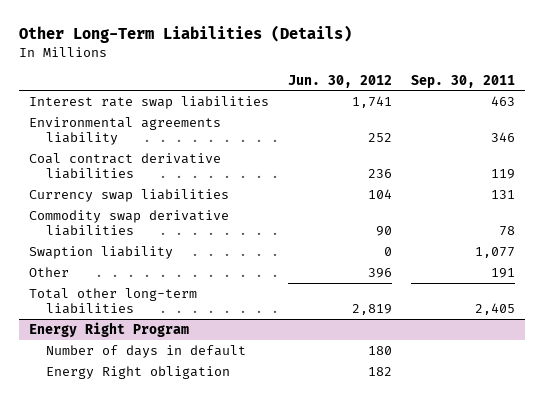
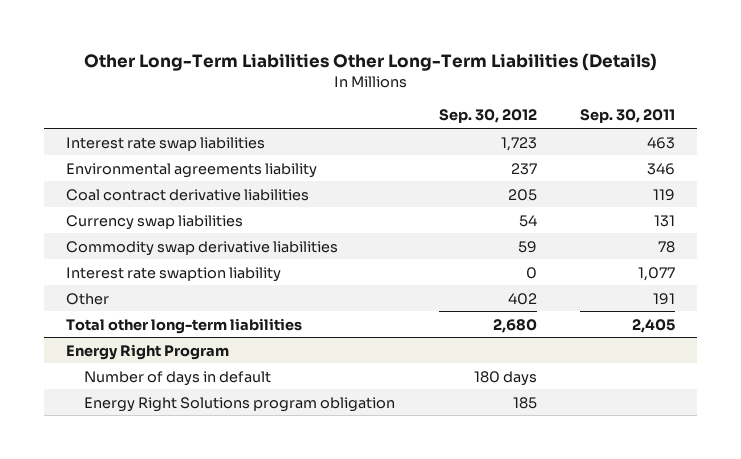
[19,25,353,44] Other Long-Term Liabilities (Details) -> [83,53,657,72] Other Long-Term Liabilities Other Long-Term Liabilities (Details)
[288,74,393,88] Jun. 30, 2012 -> none
none -> [438,109,537,124] Sep. 30, 2012
[29,245,174,259] Swaption liability -> [66,266,282,282] Interest rate swaption liability
[45,365,230,379] Energy Right obligation -> [83,396,395,412] Energy Right Solutions program obligation

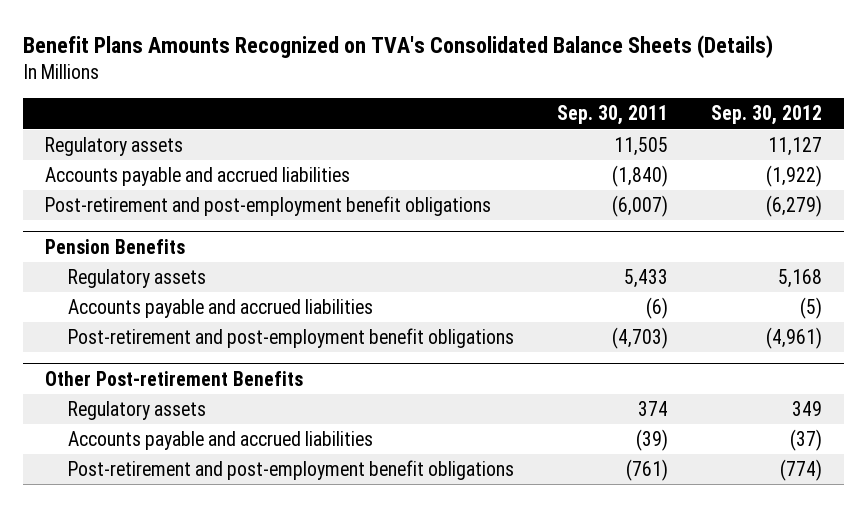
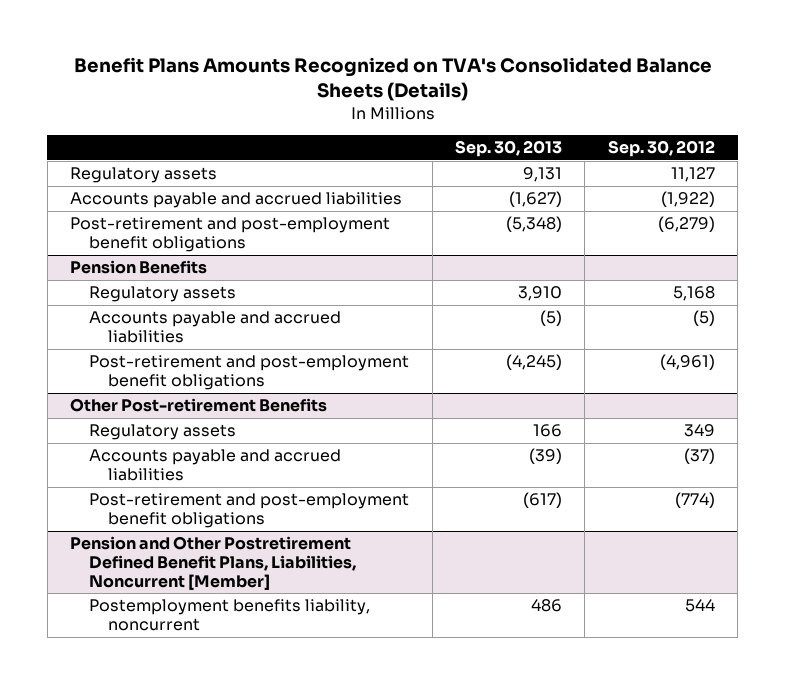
[557,105,669,126] Sep. 30, 2011 -> none
none -> [454,139,562,157] Sep. 30, 2013
none -> [70,536,357,590] Pension and Other Postretirement Defined Benefit Plans, Liabilities, Noncurrent [Member]
none -> [89,599,371,632] Postemployment benefits liability, noncurrent

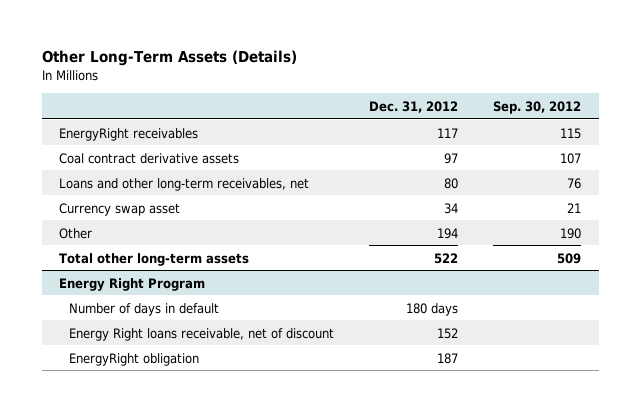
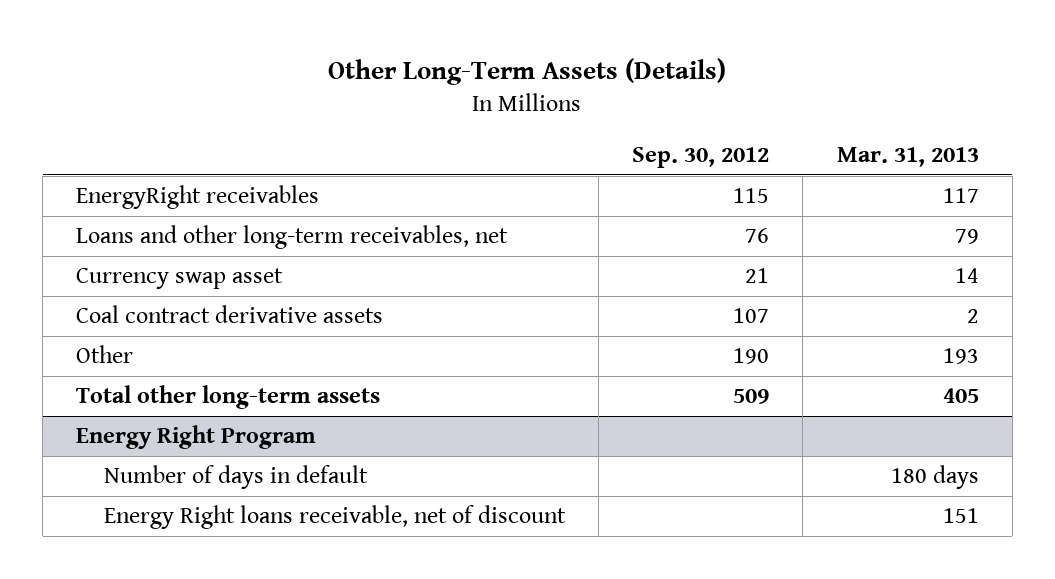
[369,100,459,113] Dec. 31, 2012 -> none
none -> [836,147,979,168] Mar. 31, 2013
[59,152,240,164] Coal contract derivative assets -> [76,305,384,324] Coal contract derivative assets
[68,352,199,366] EnergyRight obligation -> none

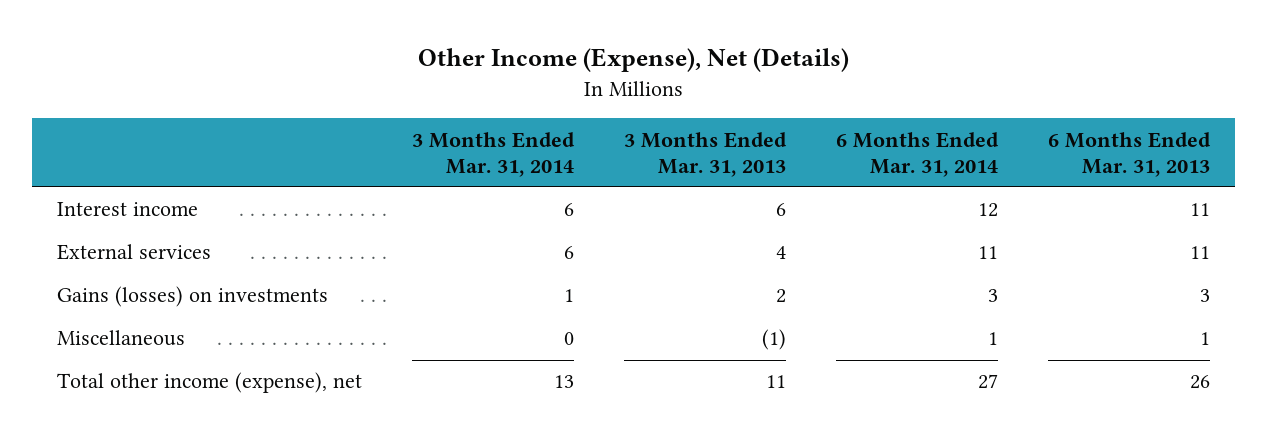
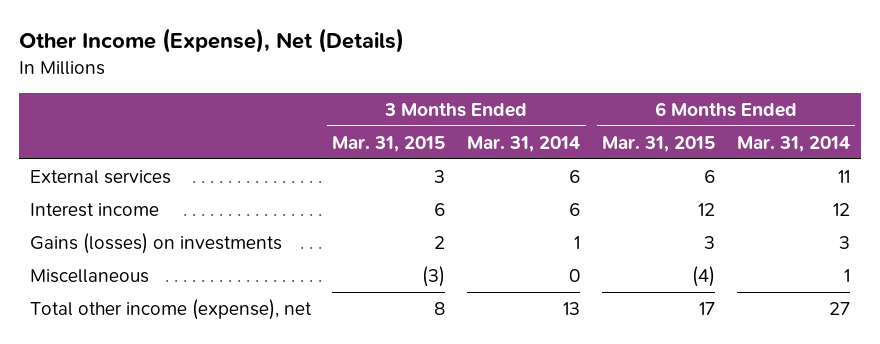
[624,131,788,177] 3 Months Ended Mar. 31, 2013 -> none
[1047,131,1211,177] 6 Months Ended Mar. 31, 2013 -> none
none -> [332,135,446,152] Mar. 31, 2015
none -> [602,135,716,152] Mar. 31, 2015
[57,202,199,217] Interest income -> [29,203,159,218] Interest income

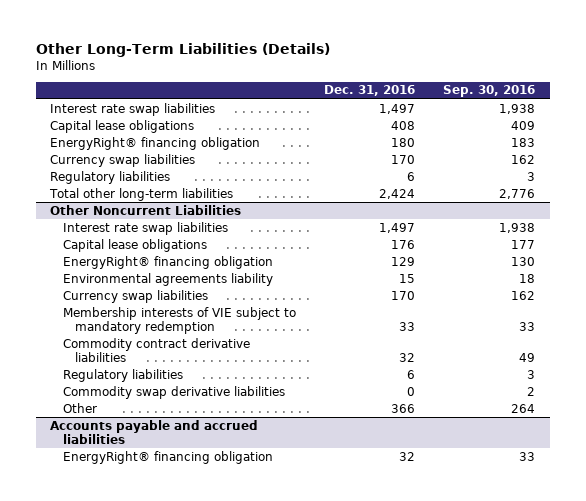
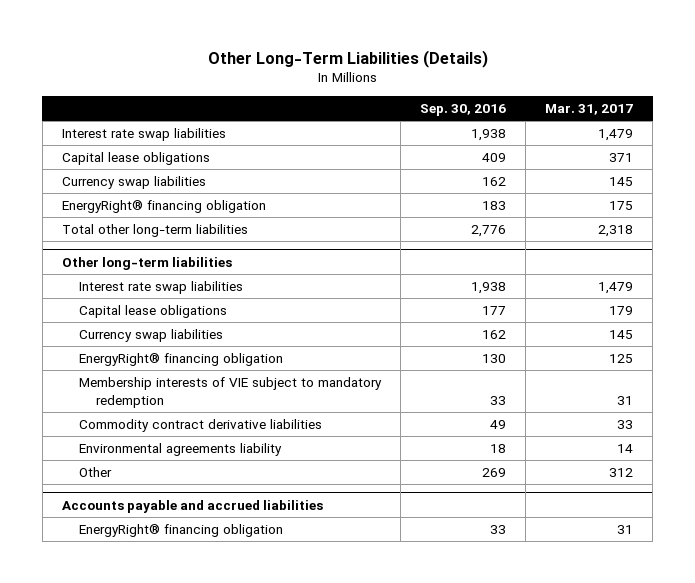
[324,85,416,97] Dec. 31, 2016 -> none
none -> [545,104,634,116] Mar. 31, 2017
[50,170,171,184] Regulatory liabilities -> none
[50,136,261,150] EnergyRight® financing obligation -> [62,200,267,214] EnergyRight® financing obligation
[50,204,242,215] Other Noncurrent Liabilities -> [62,256,233,270] Other long-term liabilities
[62,255,273,269] EnergyRight® financing obligation -> none
[62,272,273,286] Environmental agreements liability -> none
none -> [78,353,283,367] EnergyRight® financing obligation
[62,368,183,382] Regulatory liabilities -> none
[62,385,285,399] Commodity swap derivative liabilities -> none
none -> [78,443,282,457] Environmental agreements liability
[511,403,536,413] 264 -> [482,468,507,478] 269

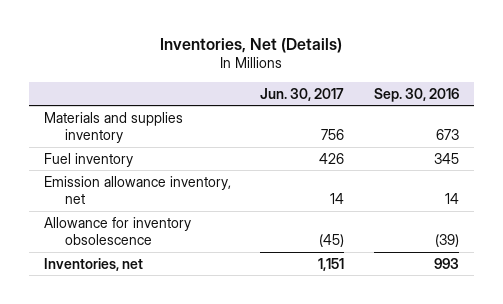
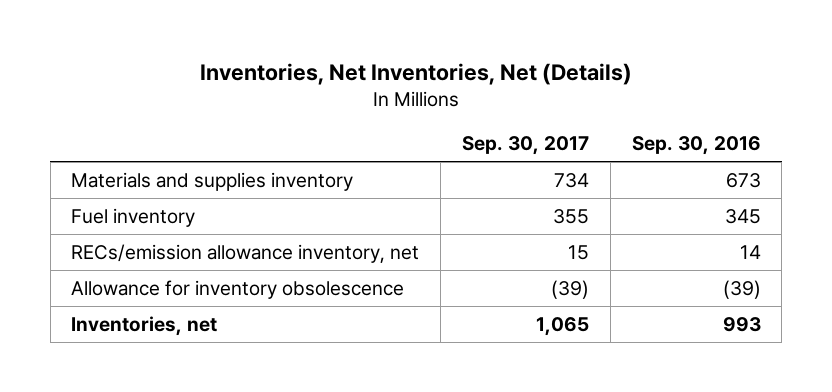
[160,37,343,53] Inventories, Net (Details) -> [199,63,632,86] Inventories, Net Inventories, Net (Details)
[260,87,345,101] Jun. 30, 2017 -> none
none -> [461,136,589,156] Sep. 30, 2017
[43,175,231,205] Emission allowance inventory, net -> [71,243,420,263] RECs/emission allowance inventory, net

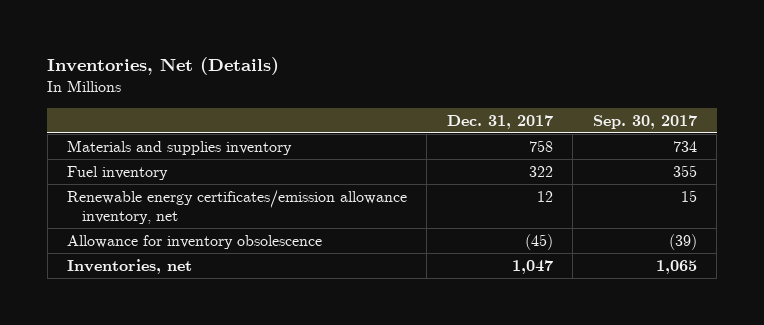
[199,63,632,86] Inventories, Net Inventories, Net (Details) -> [47,57,280,76] Inventories, Net (Details)
[631,136,761,156] Sep. 30, 2016 -> none
none -> [446,114,553,129] Dec. 31, 2017
[71,243,420,263] RECs/emission allowance inventory, net -> [67,189,408,224] Renewable energy certificates/emission allowance inventory, net

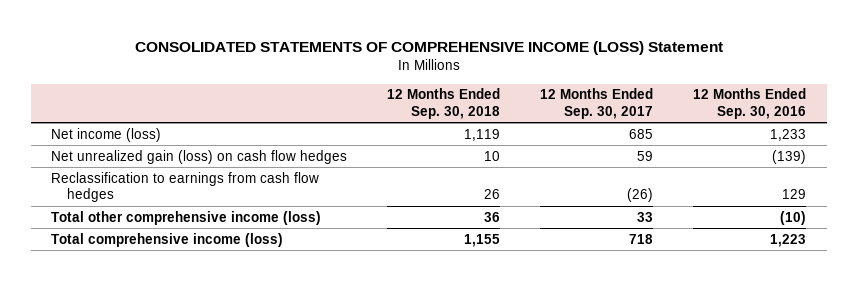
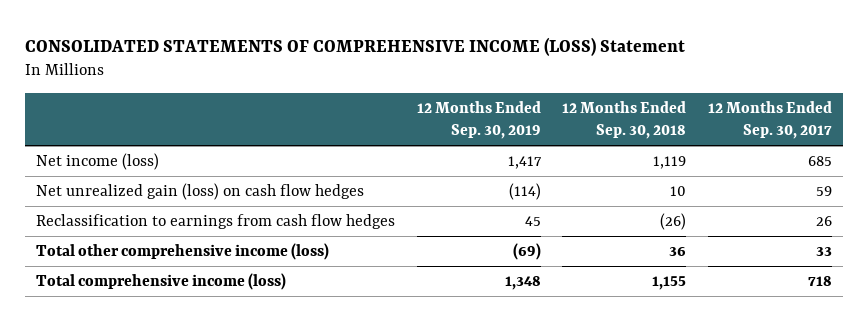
[693,88,807,120] 12 Months Ended Sep. 30, 2016 -> none
none -> [416,101,541,140] 12 Months Ended Sep. 30, 2019
[483,189,500,200] 26 -> [660,213,687,231] (26)
[627,188,654,203] (26) -> [816,216,833,227] 26

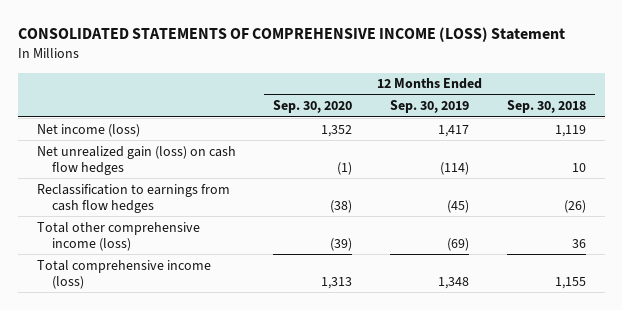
[708,101,833,140] 12 Months Ended Sep. 30, 2017 -> none
none -> [273,100,353,114] Sep. 30, 2020
[524,216,541,227] 45 -> [447,199,470,213] (45)

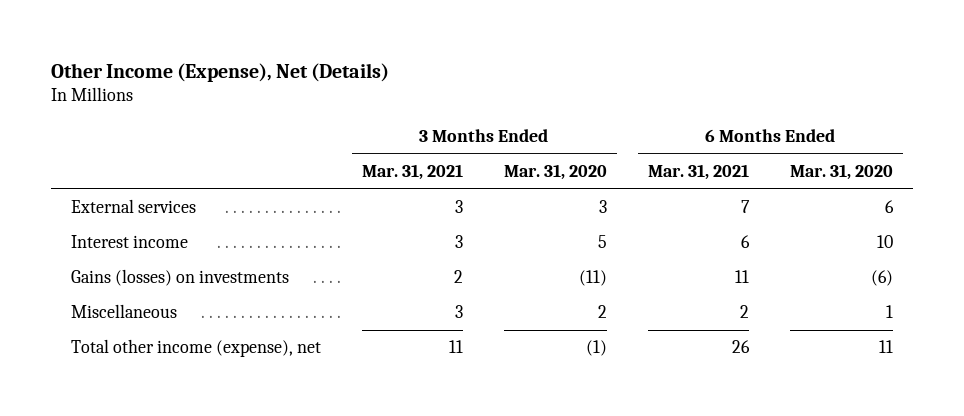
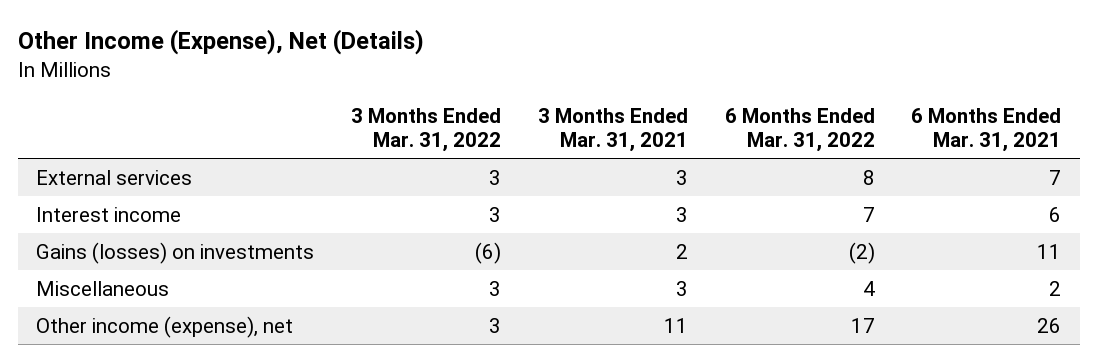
[503,164,607,181] Mar. 31, 2020 -> none
[789,164,893,181] Mar. 31, 2020 -> none
none -> [350,107,501,153] 3 Months Ended Mar. 31, 2022
none -> [724,107,875,153] 6 Months Ended Mar. 31, 2022
[70,339,321,358] Total other income (expense), net -> [36,315,294,338] Other income (expense), net

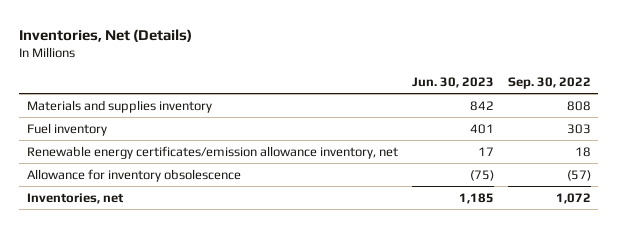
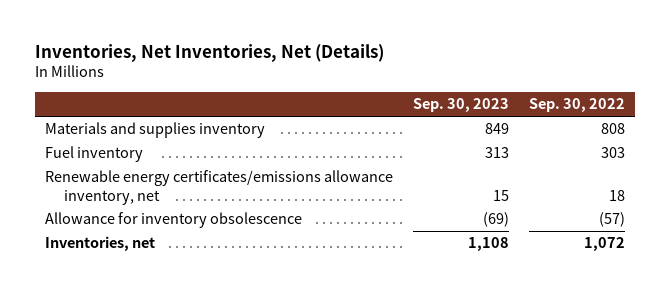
[19,28,193,42] Inventories, Net (Details) -> [34,43,384,62] Inventories, Net Inventories, Net (Details)
[411,76,494,88] Jun. 30, 2023 -> none
none -> [412,98,509,113] Sep. 30, 2023
[26,145,398,159] Renewable energy certificates/emission allowance inventory, net -> [44,170,393,205] Renewable energy certificates/emissions allowance inventory, net

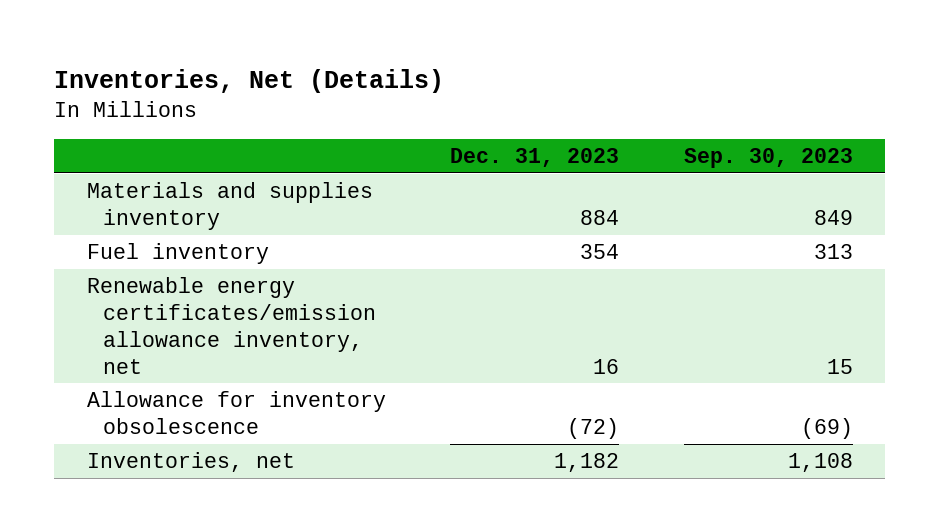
[34,43,384,62] Inventories, Net Inventories, Net (Details) -> [54,69,445,94] Inventories, Net (Details)
[528,98,625,113] Sep. 30, 2022 -> none
none -> [450,148,620,168] Dec. 31, 2023
[44,170,393,205] Renewable energy certificates/emissions allowance inventory, net -> [86,277,376,374] Renewable energy certificates/emission allowance inventory, net

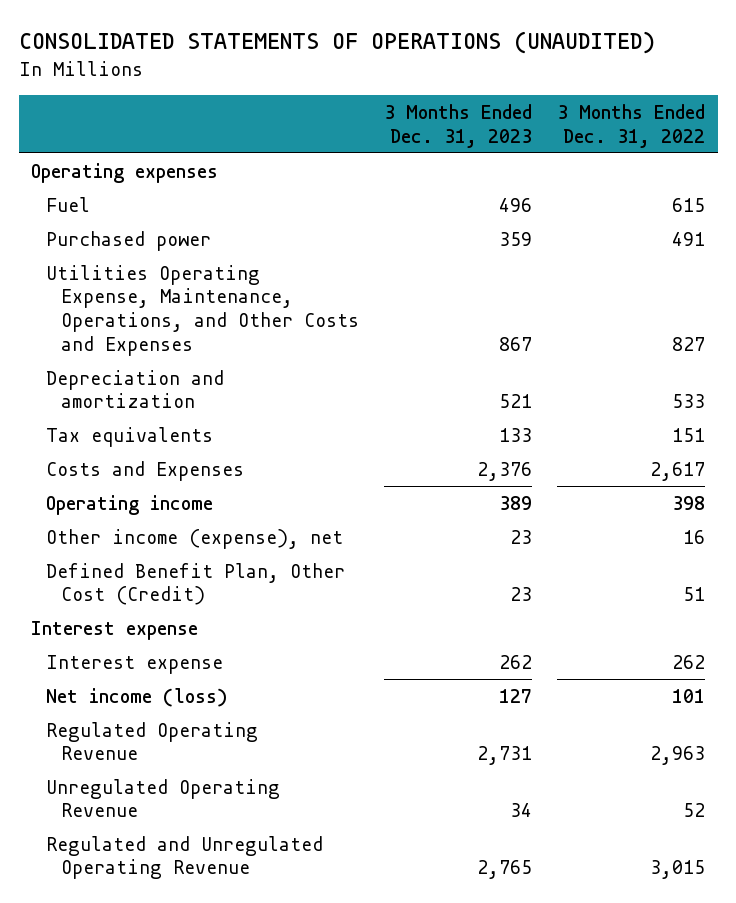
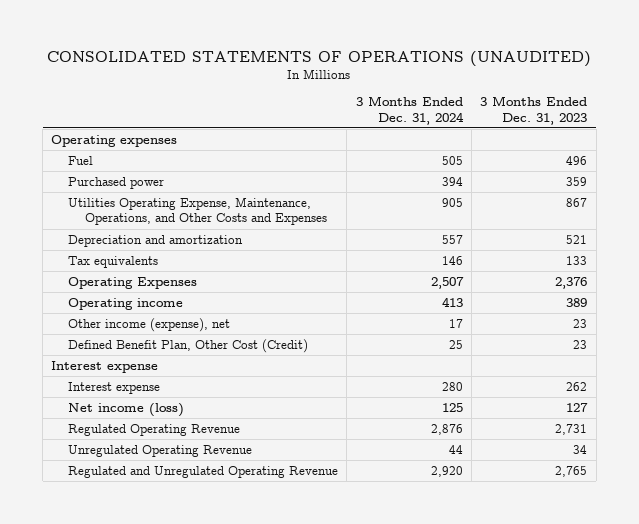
[557,103,706,148] 3 Months Ended Dec. 31, 2022 -> none
none -> [355,95,464,125] 3 Months Ended Dec. 31, 2024
[46,460,245,481] Costs and Expenses -> [68,276,198,289] Operating Expenses

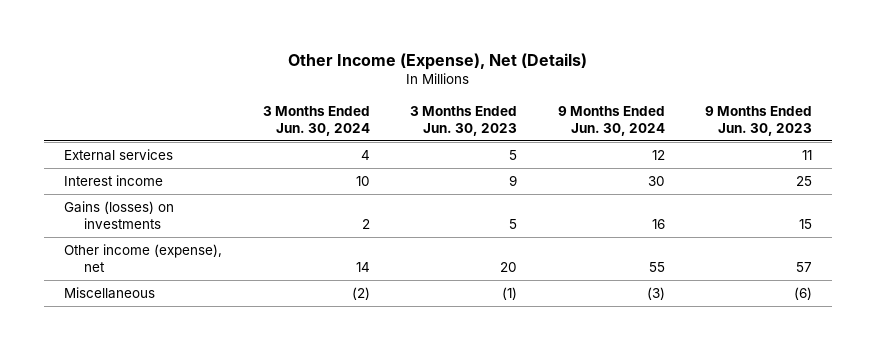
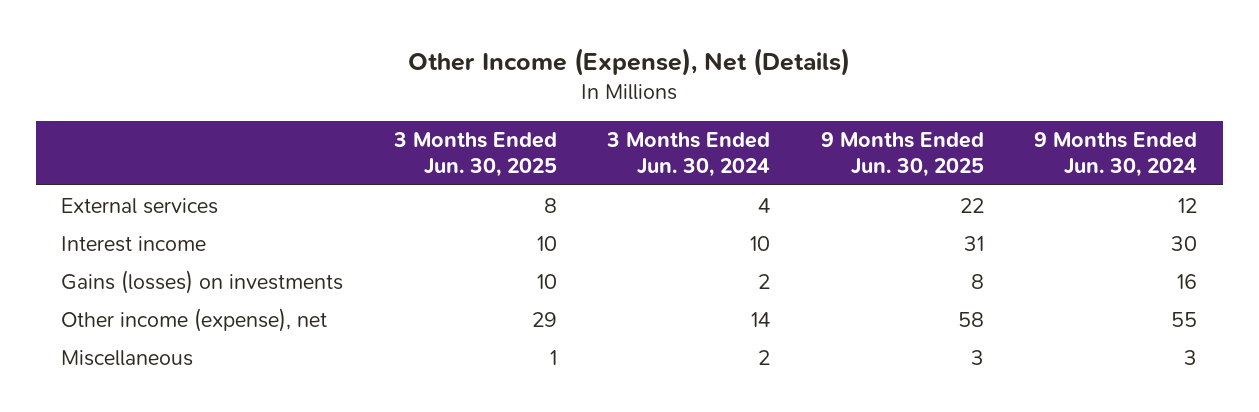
[410,106,518,136] 3 Months Ended Jun. 30, 2023 -> none
[704,106,812,136] 9 Months Ended Jun. 30, 2023 -> none
none -> [392,132,557,177] 3 Months Ended Jun. 30, 2025
none -> [820,132,984,177] 9 Months Ended Jun. 30, 2025
[351,287,370,301] (2) -> [758,349,771,365] 2
[646,287,665,301] (3) -> [1184,349,1198,365] 3

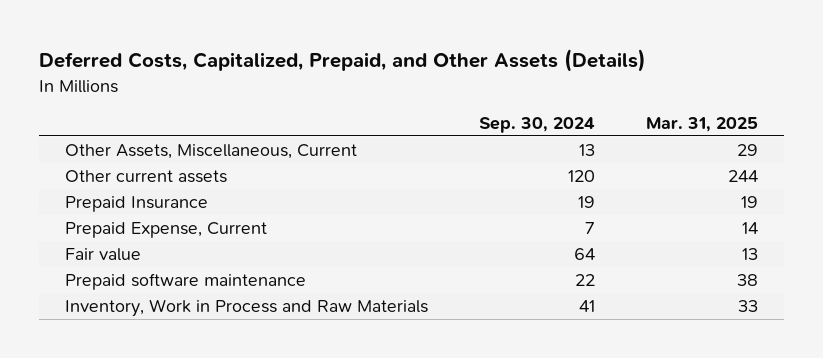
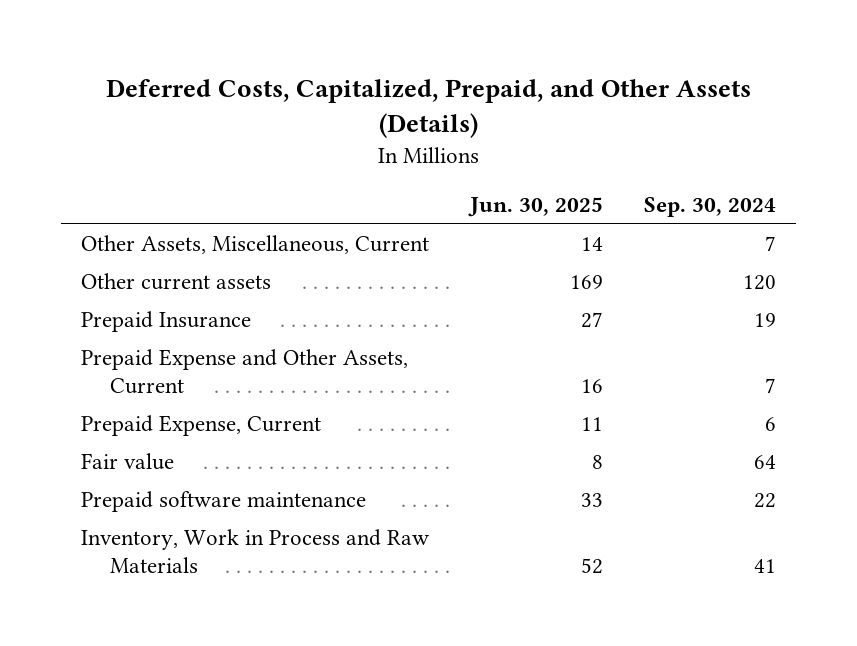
[645,116,758,132] Mar. 31, 2025 -> none
none -> [468,197,604,218] Jun. 30, 2025
[578,144,595,157] 13 -> [764,236,776,252] 7
none -> [81,349,409,395] Prepaid Expense and Other Assets, Current
[584,222,595,235] 7 -> [764,417,776,432] 6

